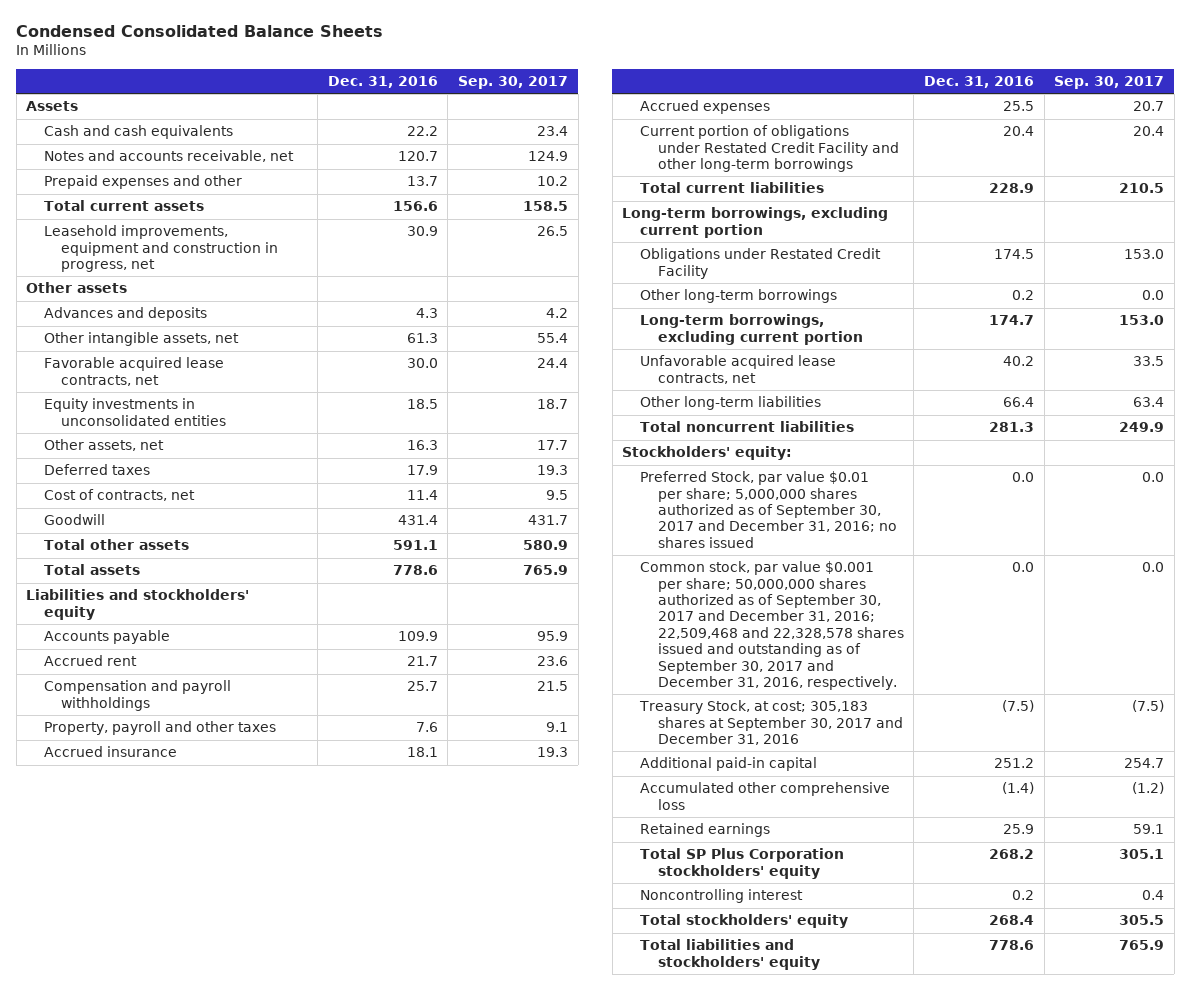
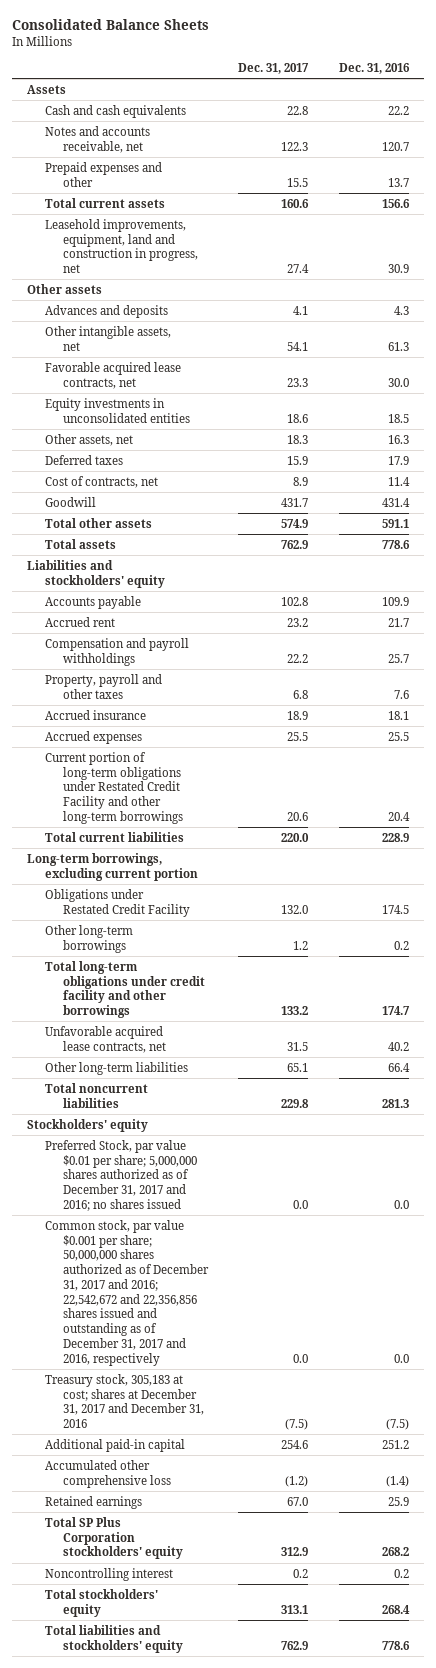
[16,25,384,38] Condensed Consolidated Balance Sheets -> [11,18,209,30] Consolidated Balance Sheets
[458,76,569,90] Sep. 30, 2017 -> none
none -> [238,62,310,74] Dec. 31, 2017
[43,225,279,273] Leasehold improvements, equipment and construction in progress, net -> [44,218,198,274] Leasehold improvements, equipment, land and construction in progress, net
[639,125,899,173] Current portion of obligations under Restated Credit Facility and other long-term borrowings -> [44,751,183,824] Current portion of long-term obligations under Restated Credit Facility and other long-term borrowings
[639,314,863,345] Long-term borrowings, excluding current portion -> [44,960,205,1019] Total long-term obligations under credit facility and other borrowings
[622,446,793,461] Stockholders' equity: -> [27,1118,149,1132] Stockholders' equity
[639,471,897,548] Preferred Stock, par value $0.01 per share; 5,000,000 shares authorized as of September 30, 2017 and December 31, 2016; no shares issued -> [44,1139,197,1211] Preferred Stock, par value $0.01 per share; 5,000,000 shares authorized as of December 31, 2017 and 2016; no shares issued
[639,561,904,691] Common stock, par value $0.001 per share; 50,000,000 shares authorized as of September 30, 2017 and December 31, 2016; 22,509,468 and 22,328,578 shares issued and outstanding as of September 30, 2017 and December 31, 2016, respectively. -> [44,1219,209,1366] Common stock, par value $0.001 per share; 50,000,000 shares authorized as of December 31, 2017 and 2016; 22,542,672 and 22,356,856 shares issued and outstanding as of December 31, 2017 and 2016, respectively
[638,700,903,746] Treasury Stock, at cost; 305,183 shares at September 30, 2017 and December 31, 2016 -> [44,1373,204,1429] Treasury stock, 305,183 at cost; shares at December 31, 2017 and December 31, 2016

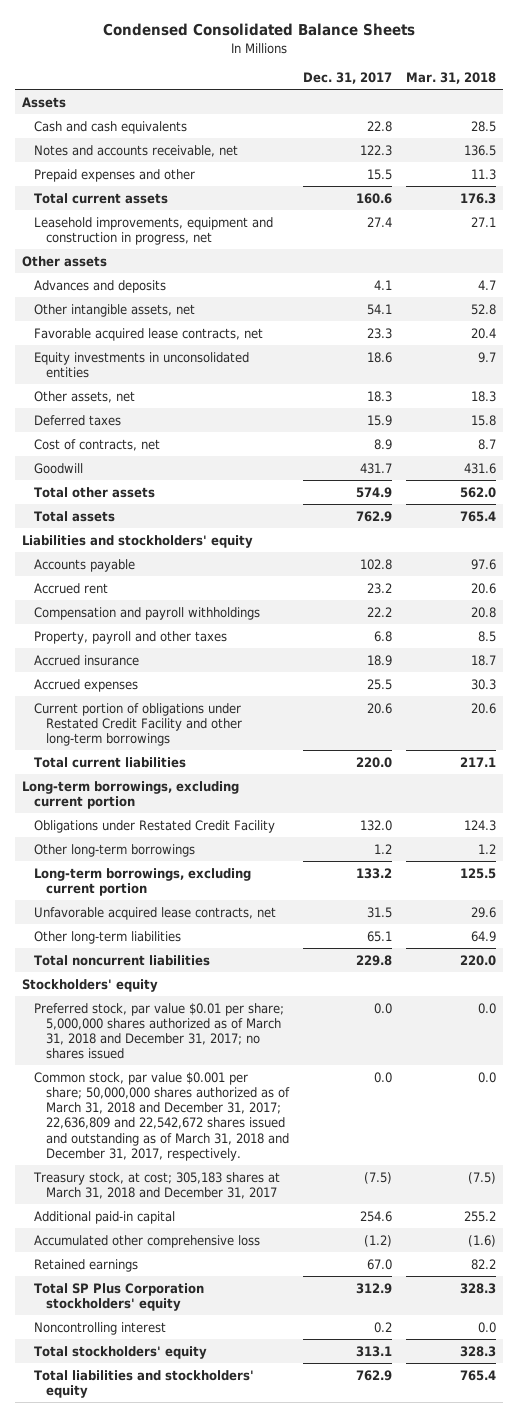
[11,18,209,30] Consolidated Balance Sheets -> [102,22,415,36] Condensed Consolidated Balance Sheets
[338,62,410,74] Dec. 31, 2016 -> none
none -> [405,72,496,85] Mar. 31, 2018
[44,218,198,274] Leasehold improvements, equipment, land and construction in progress, net -> [33,216,273,245] Leasehold improvements, equipment and construction in progress, net
[44,751,183,824] Current portion of long-term obligations under Restated Credit Facility and other long-term borrowings -> [33,702,243,747] Current portion of obligations under Restated Credit Facility and other long-term borrowings
[44,960,205,1019] Total long-term obligations under credit facility and other borrowings -> [33,867,251,896] Long-term borrowings, excluding current portion
[44,1139,197,1211] Preferred Stock, par value $0.01 per share; 5,000,000 shares authorized as of December 31, 2017 and 2016; no shares issued -> [33,1002,284,1060] Preferred stock, par value $0.01 per share; 5,000,000 shares authorized as of March 31, 2018 and December 31, 2017; no shares issued
[44,1219,209,1366] Common stock, par value $0.001 per share; 50,000,000 shares authorized as of December 31, 2017 and 2016; 22,542,672 and 22,356,856 shares issued and outstanding as of December 31, 2017 and 2016, respectively -> [33,1071,291,1161] Common stock, par value $0.001 per share; 50,000,000 shares authorized as of March 31, 2018 and December 31, 2017; 22,636,809 and 22,542,672 shares issued and outstanding as of March 31, 2018 and December 31, 2017, respectively.
[44,1373,204,1429] Treasury stock, 305,183 at cost; shares at December 31, 2017 and December 31, 2016 -> [32,1171,280,1199] Treasury stock, at cost; 305,183 shares at March 31, 2018 and December 31, 2017

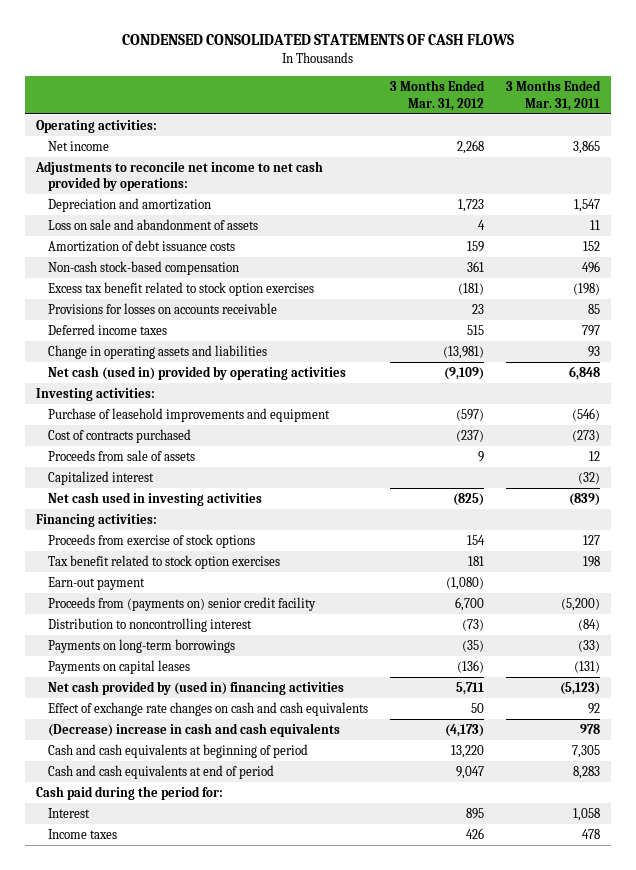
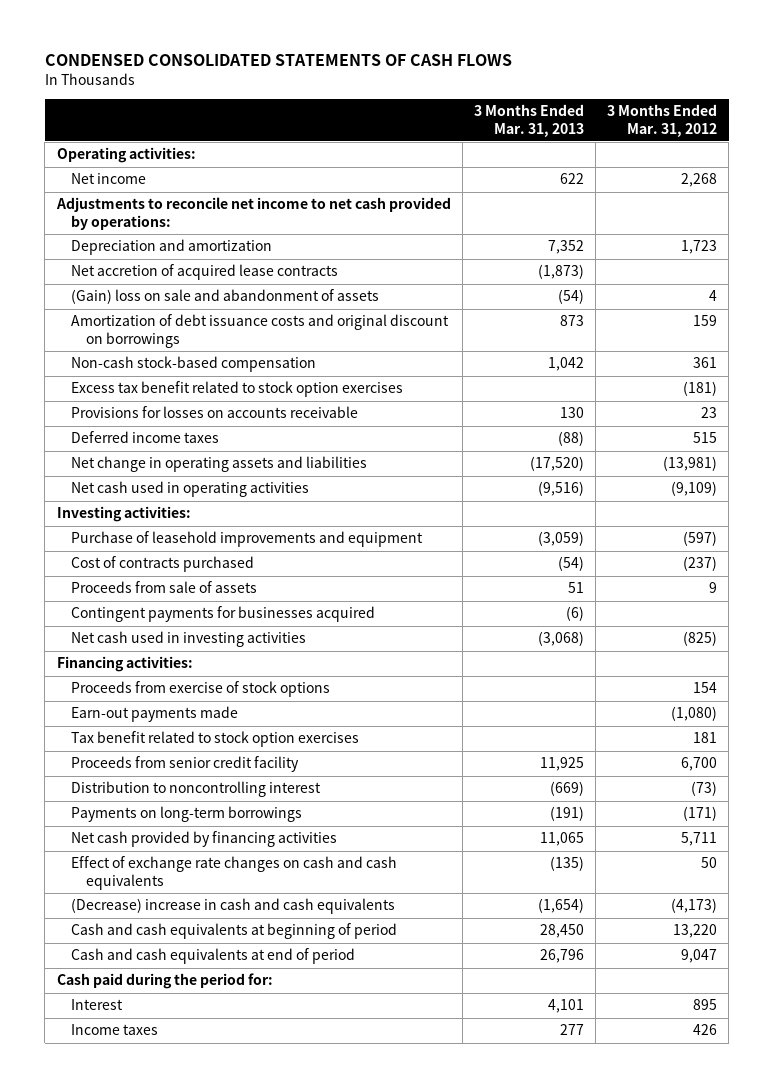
[506,80,602,111] 3 Months Ended Mar. 31, 2011 -> none
none -> [473,104,584,137] 3 Months Ended Mar. 31, 2013
none -> [71,264,339,281] Net accretion of acquired lease contracts
[47,219,258,231] Loss on sale and abandonment of assets -> [71,289,380,305] (Gain) loss on sale and abandonment of assets
[47,240,235,253] Amortization of debt issuance costs -> [71,314,450,348] Amortization of debt issuance costs and original discount on borrowings
[47,345,267,360] Change in operating assets and liabilities -> [71,456,368,473] Net change in operating assets and liabilities
[47,366,346,381] Net cash (used in) provided by operating activities -> [71,481,310,498] Net cash used in operating activities
[47,471,154,486] Capitalized interest -> none
none -> [71,606,376,623] Contingent payments for businesses acquired
none -> [71,706,239,723] Earn-out payments made
[47,577,145,591] Earn-out payment -> none
[47,597,316,612] Proceeds from (payments on) senior credit facility -> [71,756,300,773] Proceeds from senior credit facility
[47,660,190,675] Payments on capital leases -> none
[461,640,484,653] (35) -> [683,806,718,822] (171)
[47,681,344,696] Net cash provided by (used in) financing activities -> [71,831,338,848] Net cash provided by financing activities

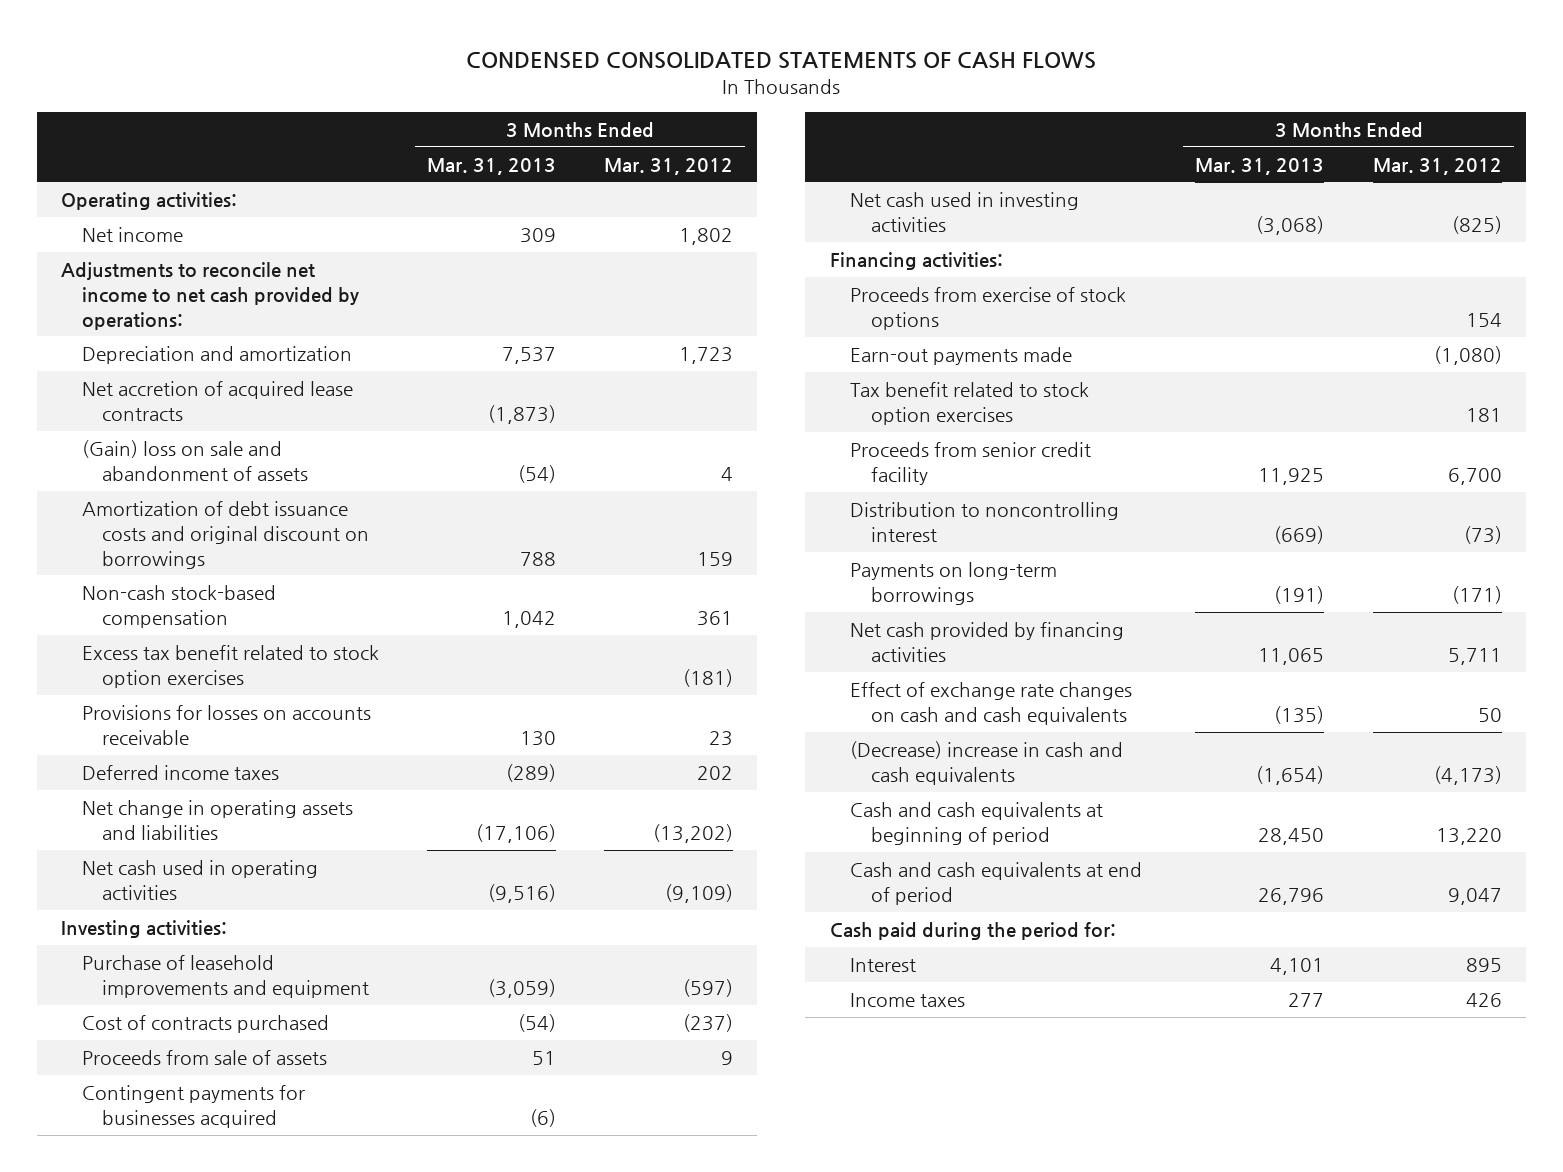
[559,173,584,185] 622 -> [519,228,556,244] 309
[681,173,718,188] 2,268 -> [679,228,734,246] 1,802
[547,240,584,255] 7,352 -> [501,347,556,365] 7,537
[559,315,584,327] 873 -> [519,551,556,566] 788
[557,431,584,447] (88) -> [505,764,556,783] (289)
[693,432,718,444] 515 -> [697,766,734,781] 202
[529,456,584,472] (17,520) -> [475,823,556,843] (17,106)
[663,456,718,472] (13,981) -> [653,823,734,843] (13,202)

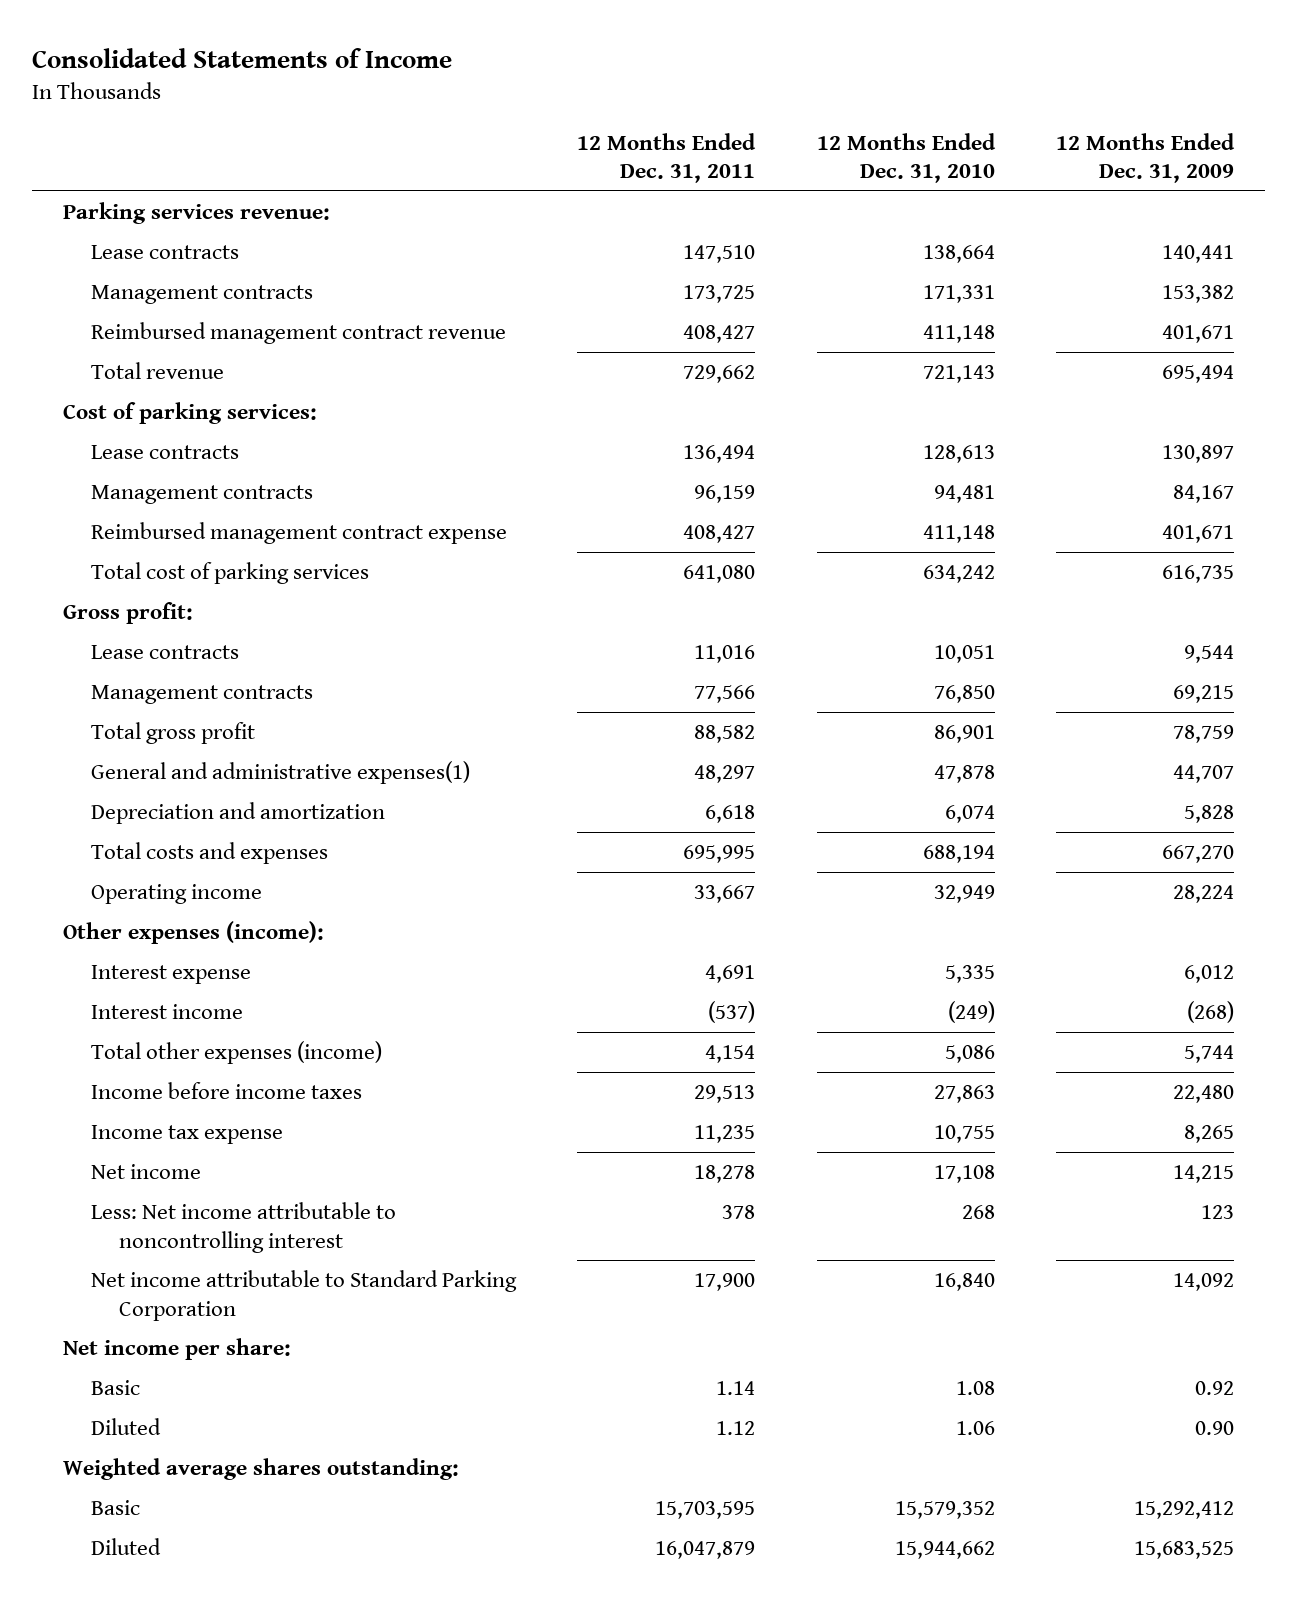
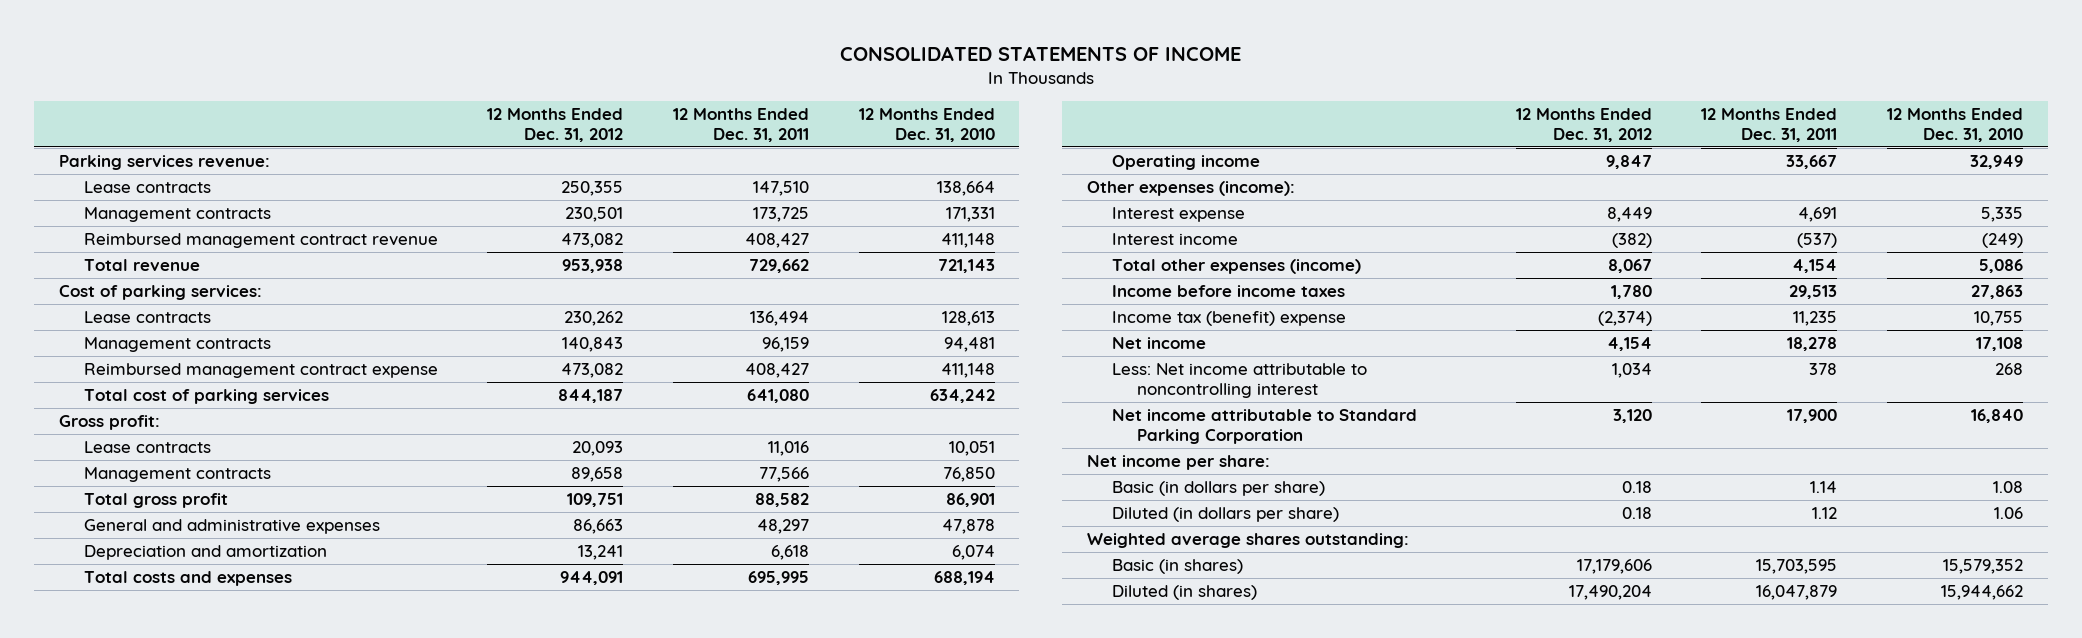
[32,48,453,69] Consolidated Statements of Income -> [839,45,1241,61] CONSOLIDATED STATEMENTS OF INCOME
[1055,132,1235,184] 12 Months Ended Dec. 31, 2009 -> none
none -> [487,108,624,142] 12 Months Ended Dec. 31, 2012
[91,761,471,785] General and administrative expenses(1) -> [83,519,380,535] General and administrative expenses
[91,1125,284,1145] Income tax expense -> [1112,311,1347,327] Income tax (benefit) expense
[91,1380,141,1396] Basic -> [1112,481,1326,497] Basic (in dollars per share)
[91,1418,162,1436] Diluted -> [1112,507,1340,523] Diluted (in dollars per share)
[91,1500,141,1516] Basic -> [1112,559,1244,575] Basic (in shares)
[91,1538,162,1556] Diluted -> [1112,585,1258,601] Diluted (in shares)

